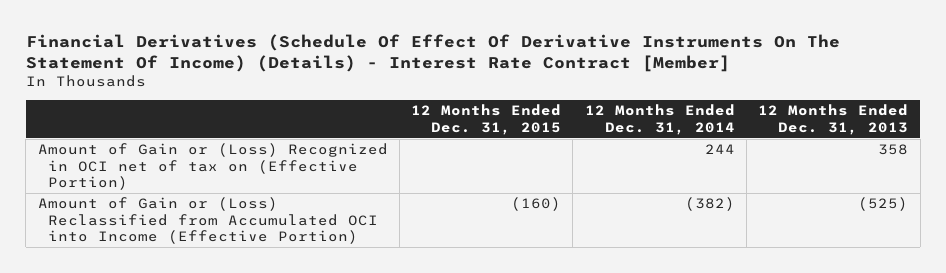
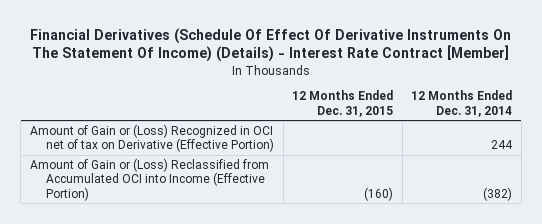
[758,104,909,135] 12 Months Ended Dec. 31, 2013 -> none
[37,143,388,191] Amount of Gain or (Loss) Recognized in OCI net of tax on (Effective Portion) -> [29,123,275,153] Amount of Gain or (Loss) Recognized in OCI net of tax on Derivative (Effective Portion)

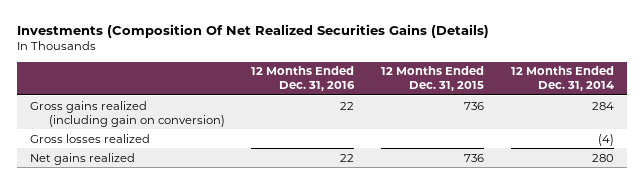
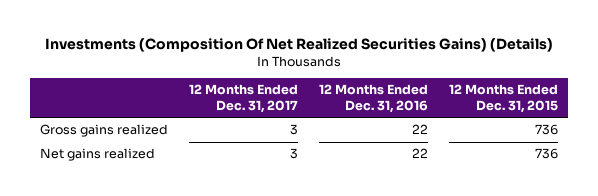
[17,23,490,38] Investments (Composition Of Net Realized Securities Gains (Details) -> [44,37,553,52] Investments (Composition Of Net Realized Securities Gains) (Details)
[510,66,614,92] 12 Months Ended Dec. 31, 2014 -> none
none -> [189,84,299,114] 12 Months Ended Dec. 31, 2017
[30,133,151,143] Gross losses realized -> none
[30,100,225,127] Gross gains realized (including gain on conversion) -> [40,124,169,138] Gross gains realized

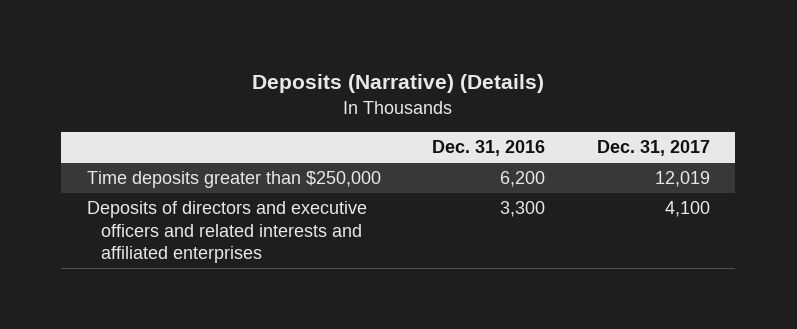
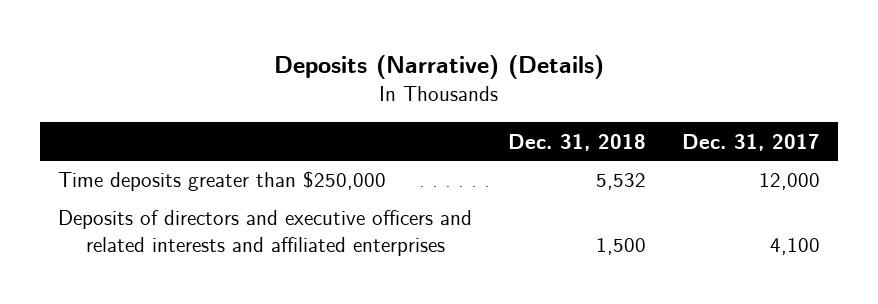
[432,140,546,157] Dec. 31, 2016 -> none
none -> [508,133,647,151] Dec. 31, 2018
[654,171,710,188] 12,019 -> [758,173,820,191] 12,000

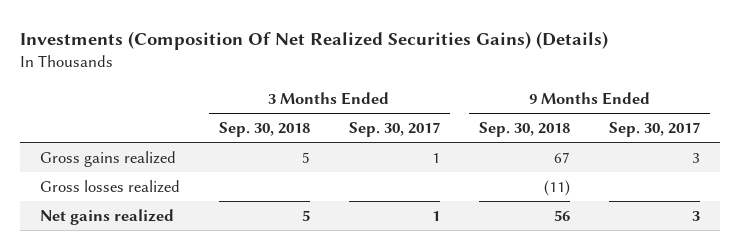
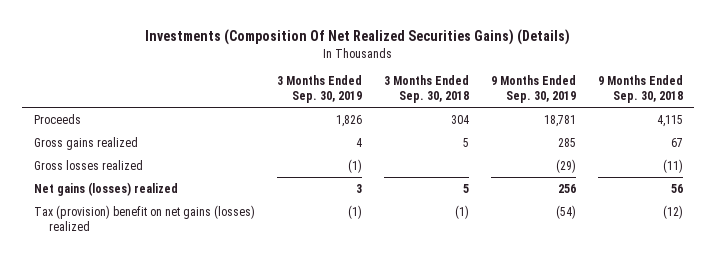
[348,122,440,138] Sep. 30, 2017 -> none
[609,122,701,138] Sep. 30, 2017 -> none
none -> [276,75,362,104] 3 Months Ended Sep. 30, 2019
none -> [491,75,577,104] 9 Months Ended Sep. 30, 2019
none -> [33,113,81,124] Proceeds
[39,208,174,225] Net gains realized -> [33,181,178,196] Net gains (losses) realized
none -> [33,204,255,231] Tax (provision) benefit on net gains (losses) realized

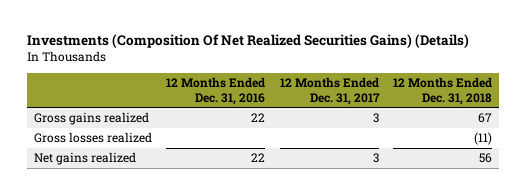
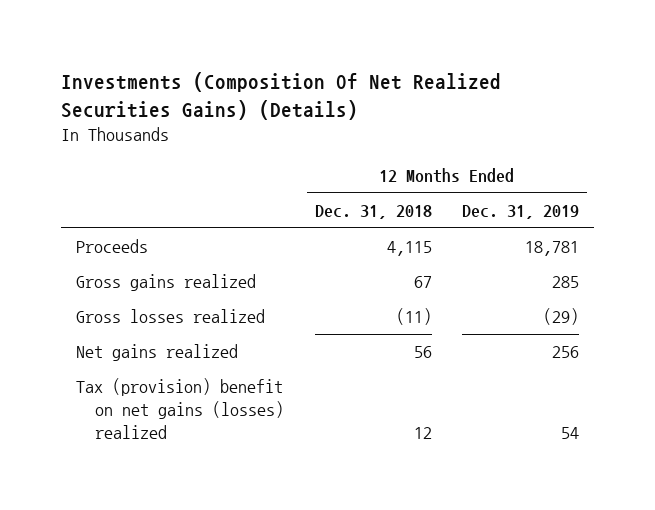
[166,77,266,105] 12 Months Ended Dec. 31, 2016 -> none
[279,77,380,105] 12 Months Ended Dec. 31, 2017 -> none
none -> [462,204,580,219] Dec. 31, 2019
none -> [75,239,148,254] Proceeds
none -> [75,378,285,439] Tax (provision) benefit on net gains (losses) realized

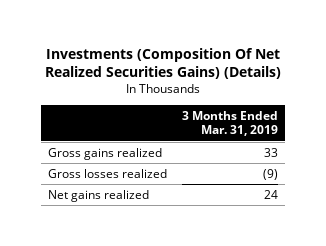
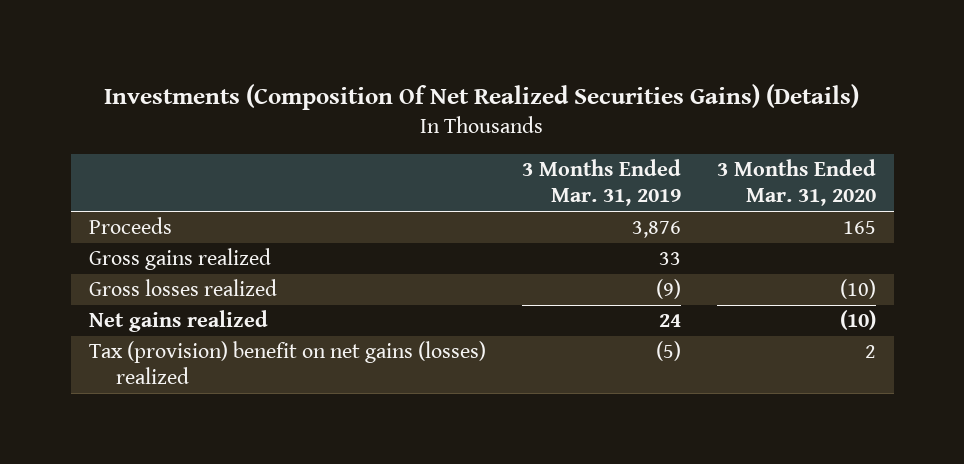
none -> [716,159,876,207] 3 Months Ended Mar. 31, 2020
none -> [88,217,172,235] Proceeds
none -> [88,341,486,384] Tax (provision) benefit on net gains (losses) realized

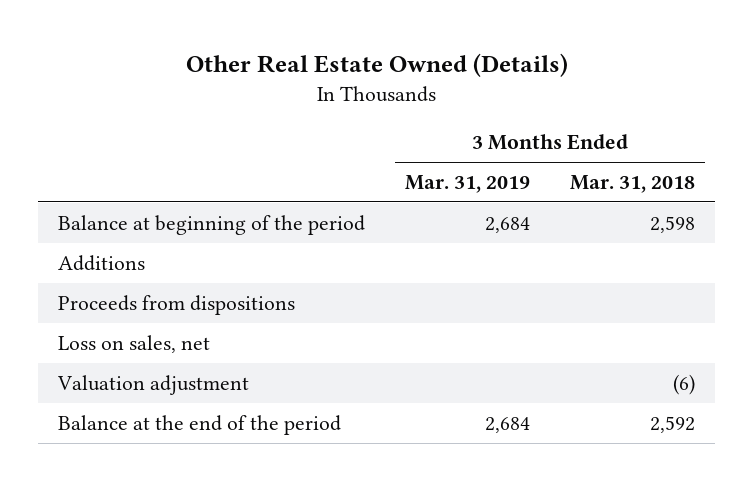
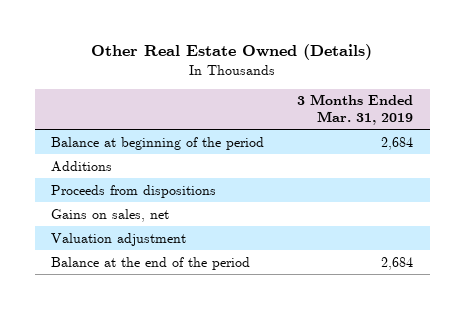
[570,174,696,193] Mar. 31, 2018 -> none
[58,334,211,353] Loss on sales, net -> [51,208,170,222] Gains on sales, net

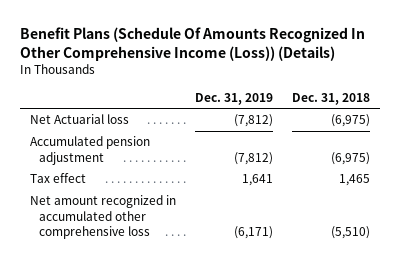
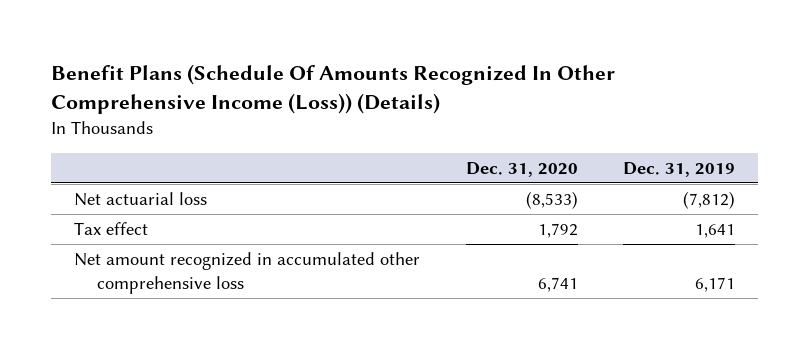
[292,92,371,105] Dec. 31, 2018 -> none
none -> [465,161,578,177] Dec. 31, 2020
[30,136,151,165] Accumulated pension adjustment -> none
[30,114,130,125] Net Actuarial loss -> [74,191,208,206] Net actuarial loss
[234,225,274,239] (6,171) -> [695,276,736,292] 6,171

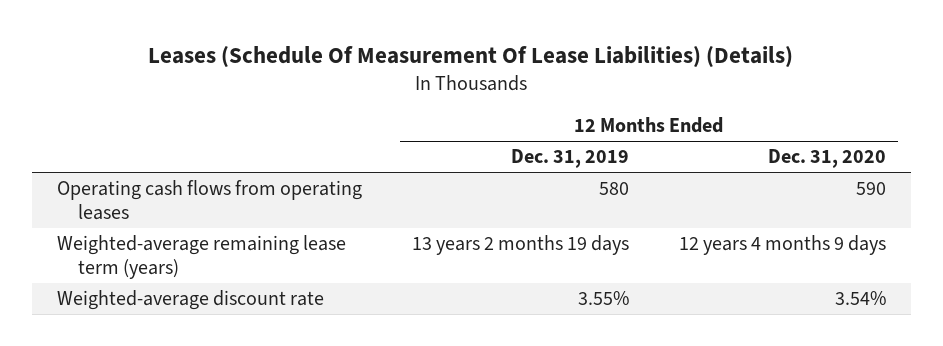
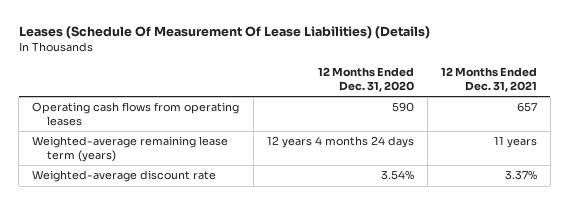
[510,149,629,169] Dec. 31, 2019 -> none
none -> [440,67,537,92] 12 Months Ended Dec. 31, 2021
[678,235,886,256] 12 years 4 months 9 days -> [266,136,414,149] 12 years 4 months 24 days

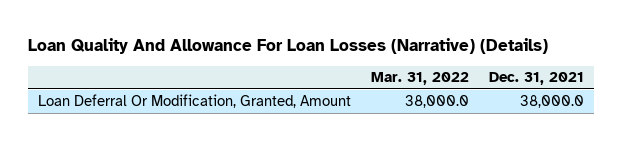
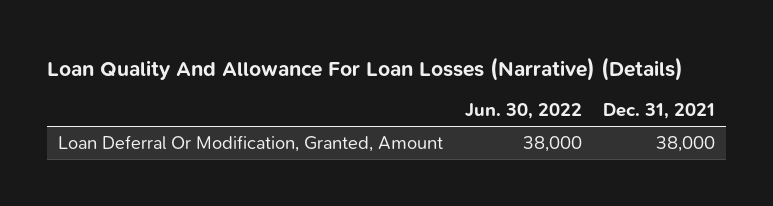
[371,72,470,86] Mar. 31, 2022 -> none
none -> [464,103,582,120] Jun. 30, 2022
[519,95,584,109] 38,000.0 -> [656,136,716,153] 38,000

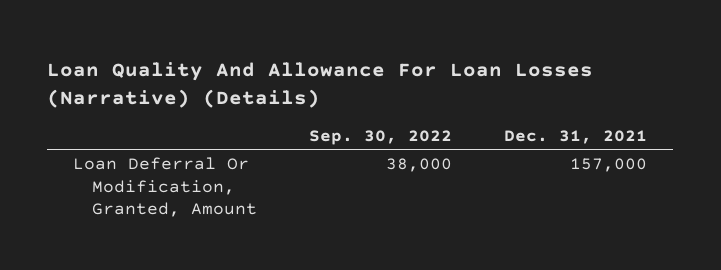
[464,103,582,120] Jun. 30, 2022 -> none
none -> [309,129,453,145] Sep. 30, 2022
[656,136,716,153] 38,000 -> [570,158,648,173] 157,000

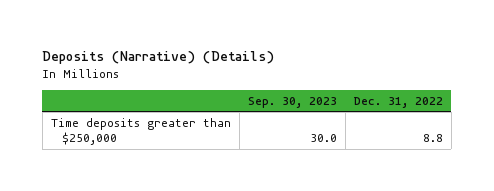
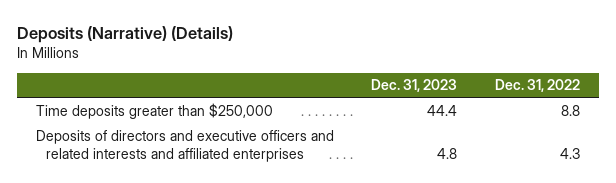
[247,96,337,108] Sep. 30, 2023 -> none
none -> [371,79,458,93] Dec. 31, 2023
none -> [35,129,334,162] Deposits of directors and executive officers and related interests and affiliated enterprises

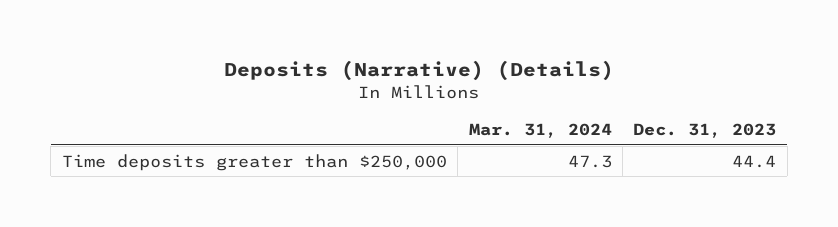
[495,79,581,93] Dec. 31, 2022 -> none
none -> [468,123,612,139] Mar. 31, 2024
[35,129,334,162] Deposits of directors and executive officers and related interests and affiliated enterprises -> none

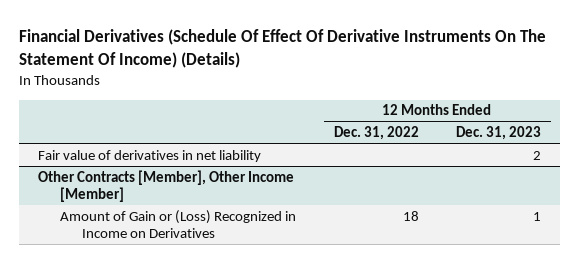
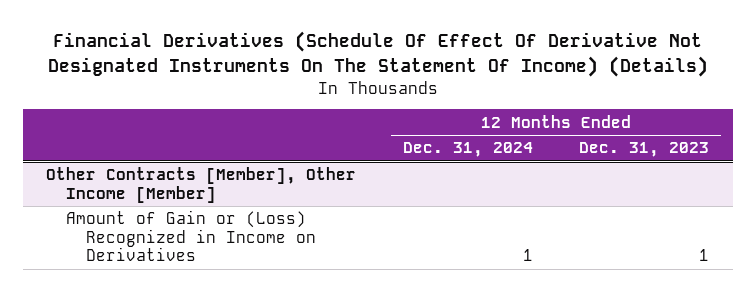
[19,29,547,69] Financial Derivatives (Schedule Of Effect Of Derivative Instruments On The Statement Of Income) (Details) -> [47,31,708,78] Financial Derivatives (Schedule Of Effect Of Derivative Not Designated Instruments On The Statement Of Income) (Details)
[333,126,419,141] Dec. 31, 2022 -> none
none -> [402,142,533,158] Dec. 31, 2024
[37,149,261,162] Fair value of derivatives in net liability -> none

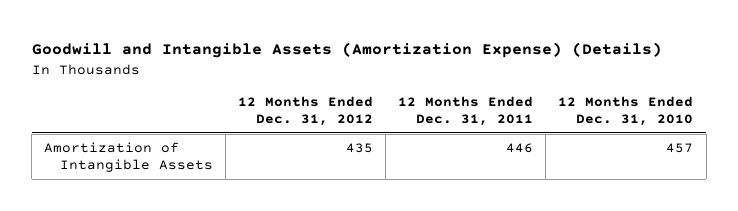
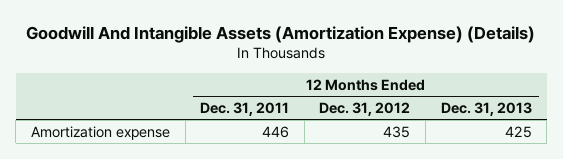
[31,42,662,59] Goodwill and Intangible Assets (Amortization Expense) (Details) -> [26,25,536,43] Goodwill And Intangible Assets (Amortization Expense) (Details)
[558,96,694,126] 12 Months Ended Dec. 31, 2010 -> none
none -> [440,101,532,116] Dec. 31, 2013
[44,142,213,172] Amortization of Intangible Assets -> [31,125,171,140] Amortization expense

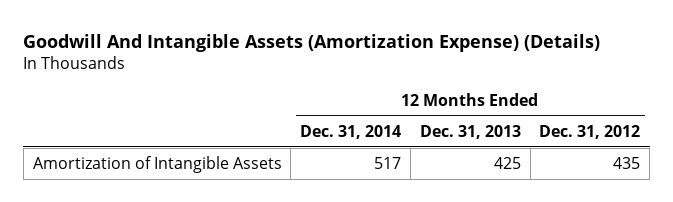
[200,101,290,116] Dec. 31, 2011 -> none
none -> [300,124,402,139] Dec. 31, 2014
[31,125,171,140] Amortization expense -> [32,155,282,173] Amortization of Intangible Assets

